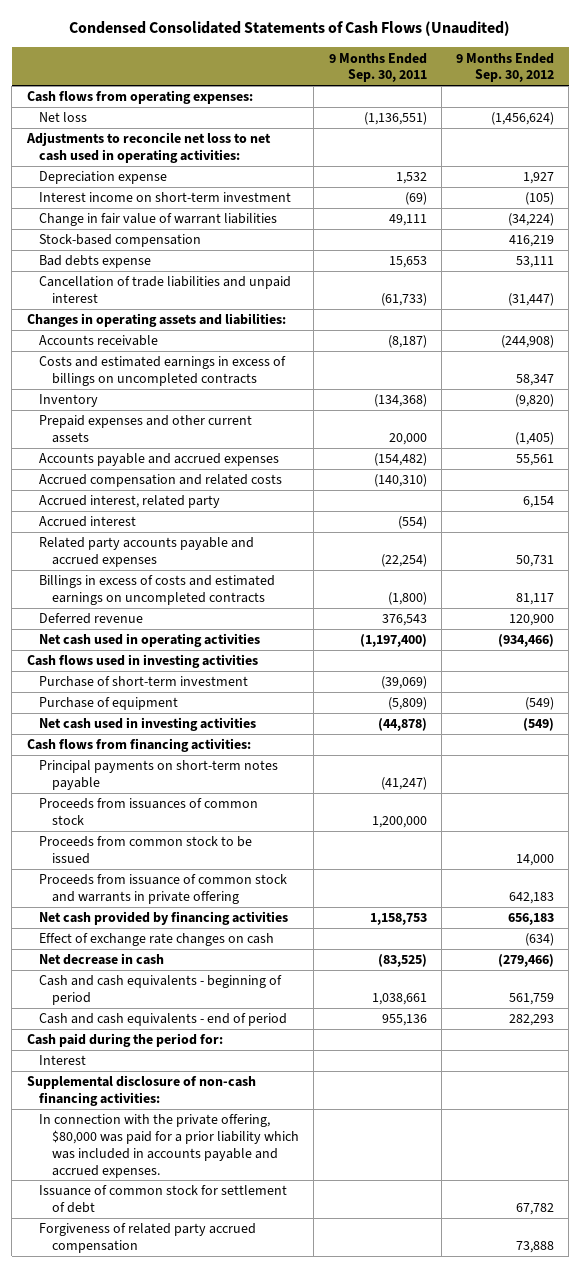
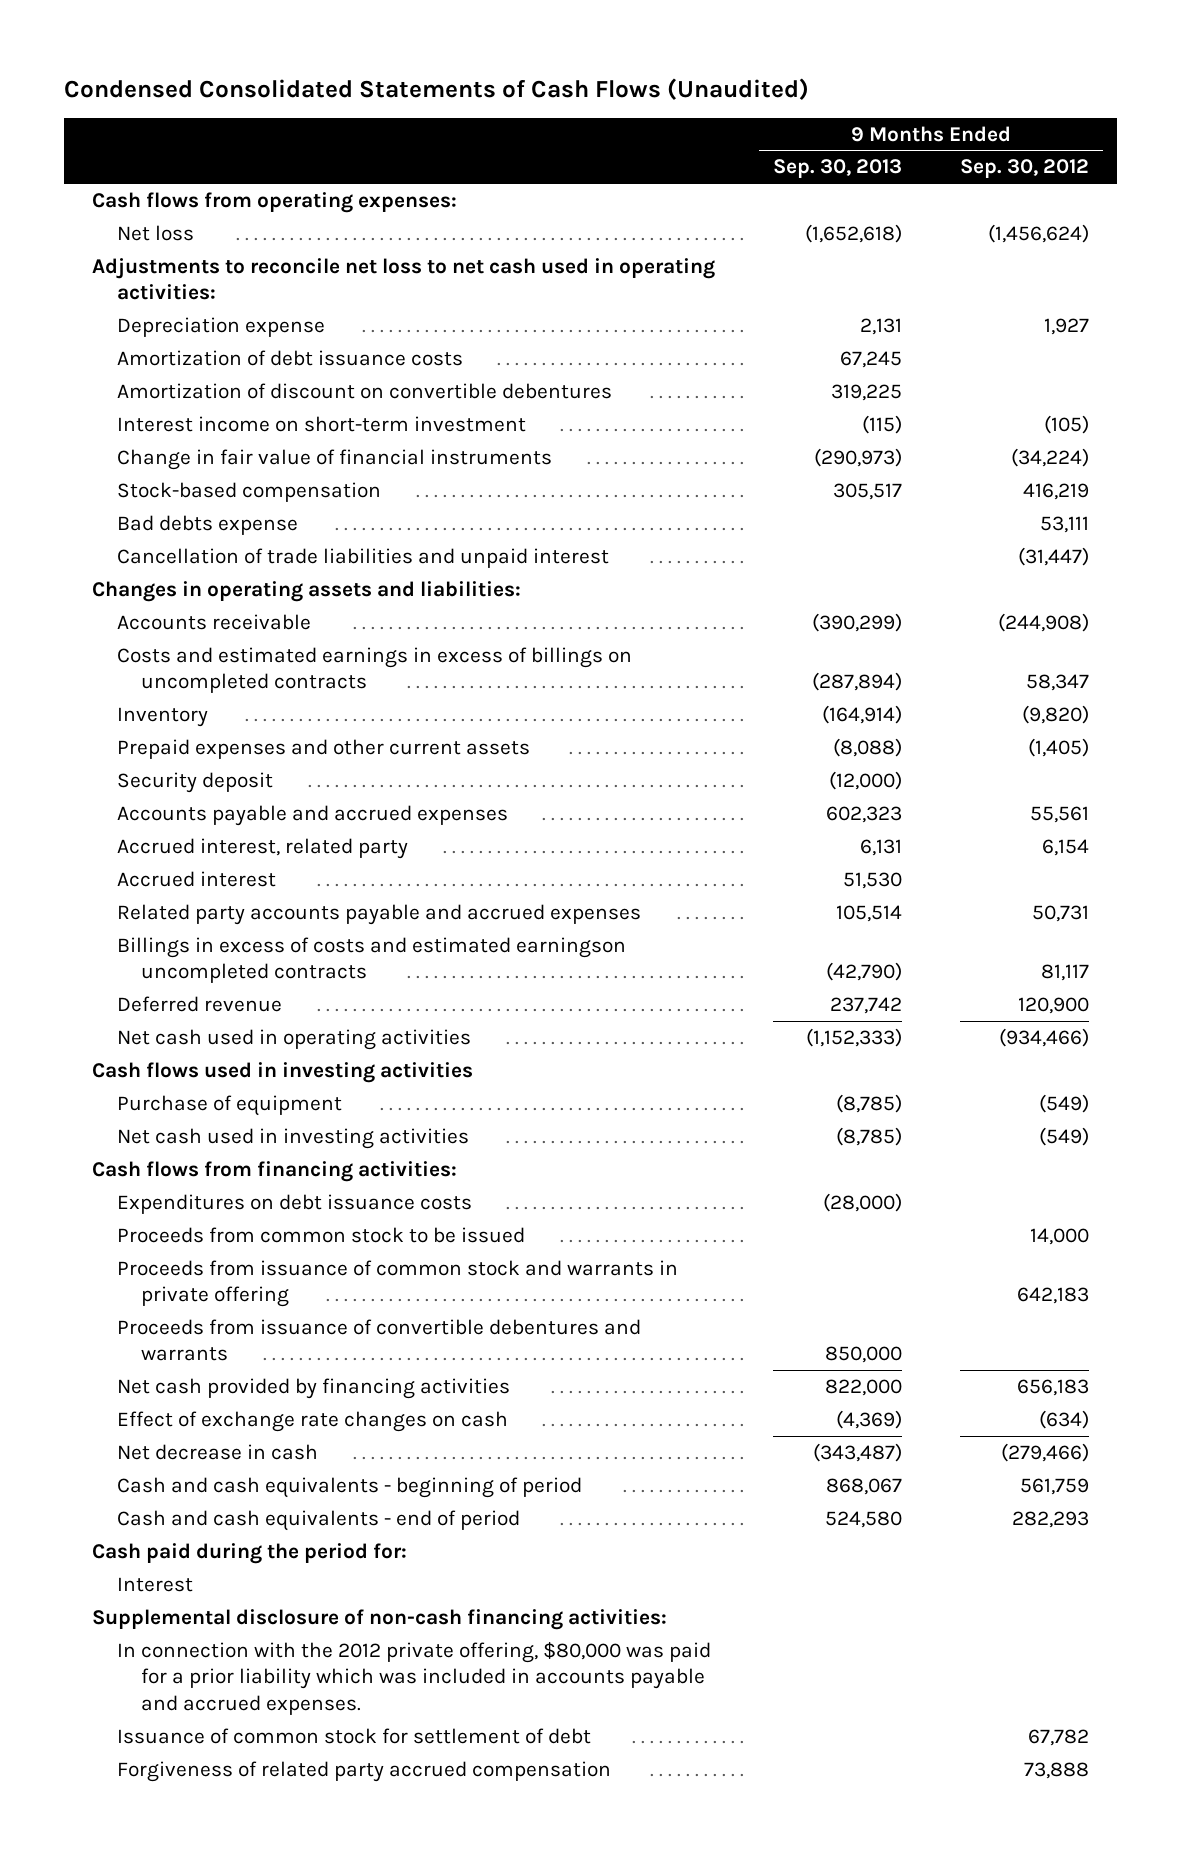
[328,52,427,83] 9 Months Ended Sep. 30, 2011 -> none
none -> [773,159,903,179] Sep. 30, 2013
none -> [116,349,463,366] Amortization of debt issuance costs
none -> [116,382,612,399] Amortization of discount on convertible debentures
[39,213,278,227] Change in fair value of warrant liabilities -> [116,448,552,470] Change in fair value of financial instruments
none -> [116,771,273,793] Security deposit
[39,474,283,488] Accrued compensation and related costs -> none
[39,575,276,605] Billings in excess of costs and estimated earnings on uncompleted contracts -> [116,936,626,984] Billings in excess of costs and estimated earningson uncompleted contracts
[39,676,249,688] Purchase of short-term investment -> none
[39,760,279,790] Principal payments on short-term notes payable -> none
[39,798,259,825] Proceeds from issuances of common stock -> none
none -> [116,1193,472,1214] Expenditures on debt issuance costs
none -> [116,1318,641,1362] Proceeds from issuance of convertible debentures and warrants
[39,1114,300,1178] In connection with the private offering, $80,000 was paid for a prior liability which was included in accounts payable and accrued expenses. -> [116,1641,711,1715] In connection with the 2012 private offering, $80,000 was paid for a prior liability which was included in accounts payable and accrued expenses.

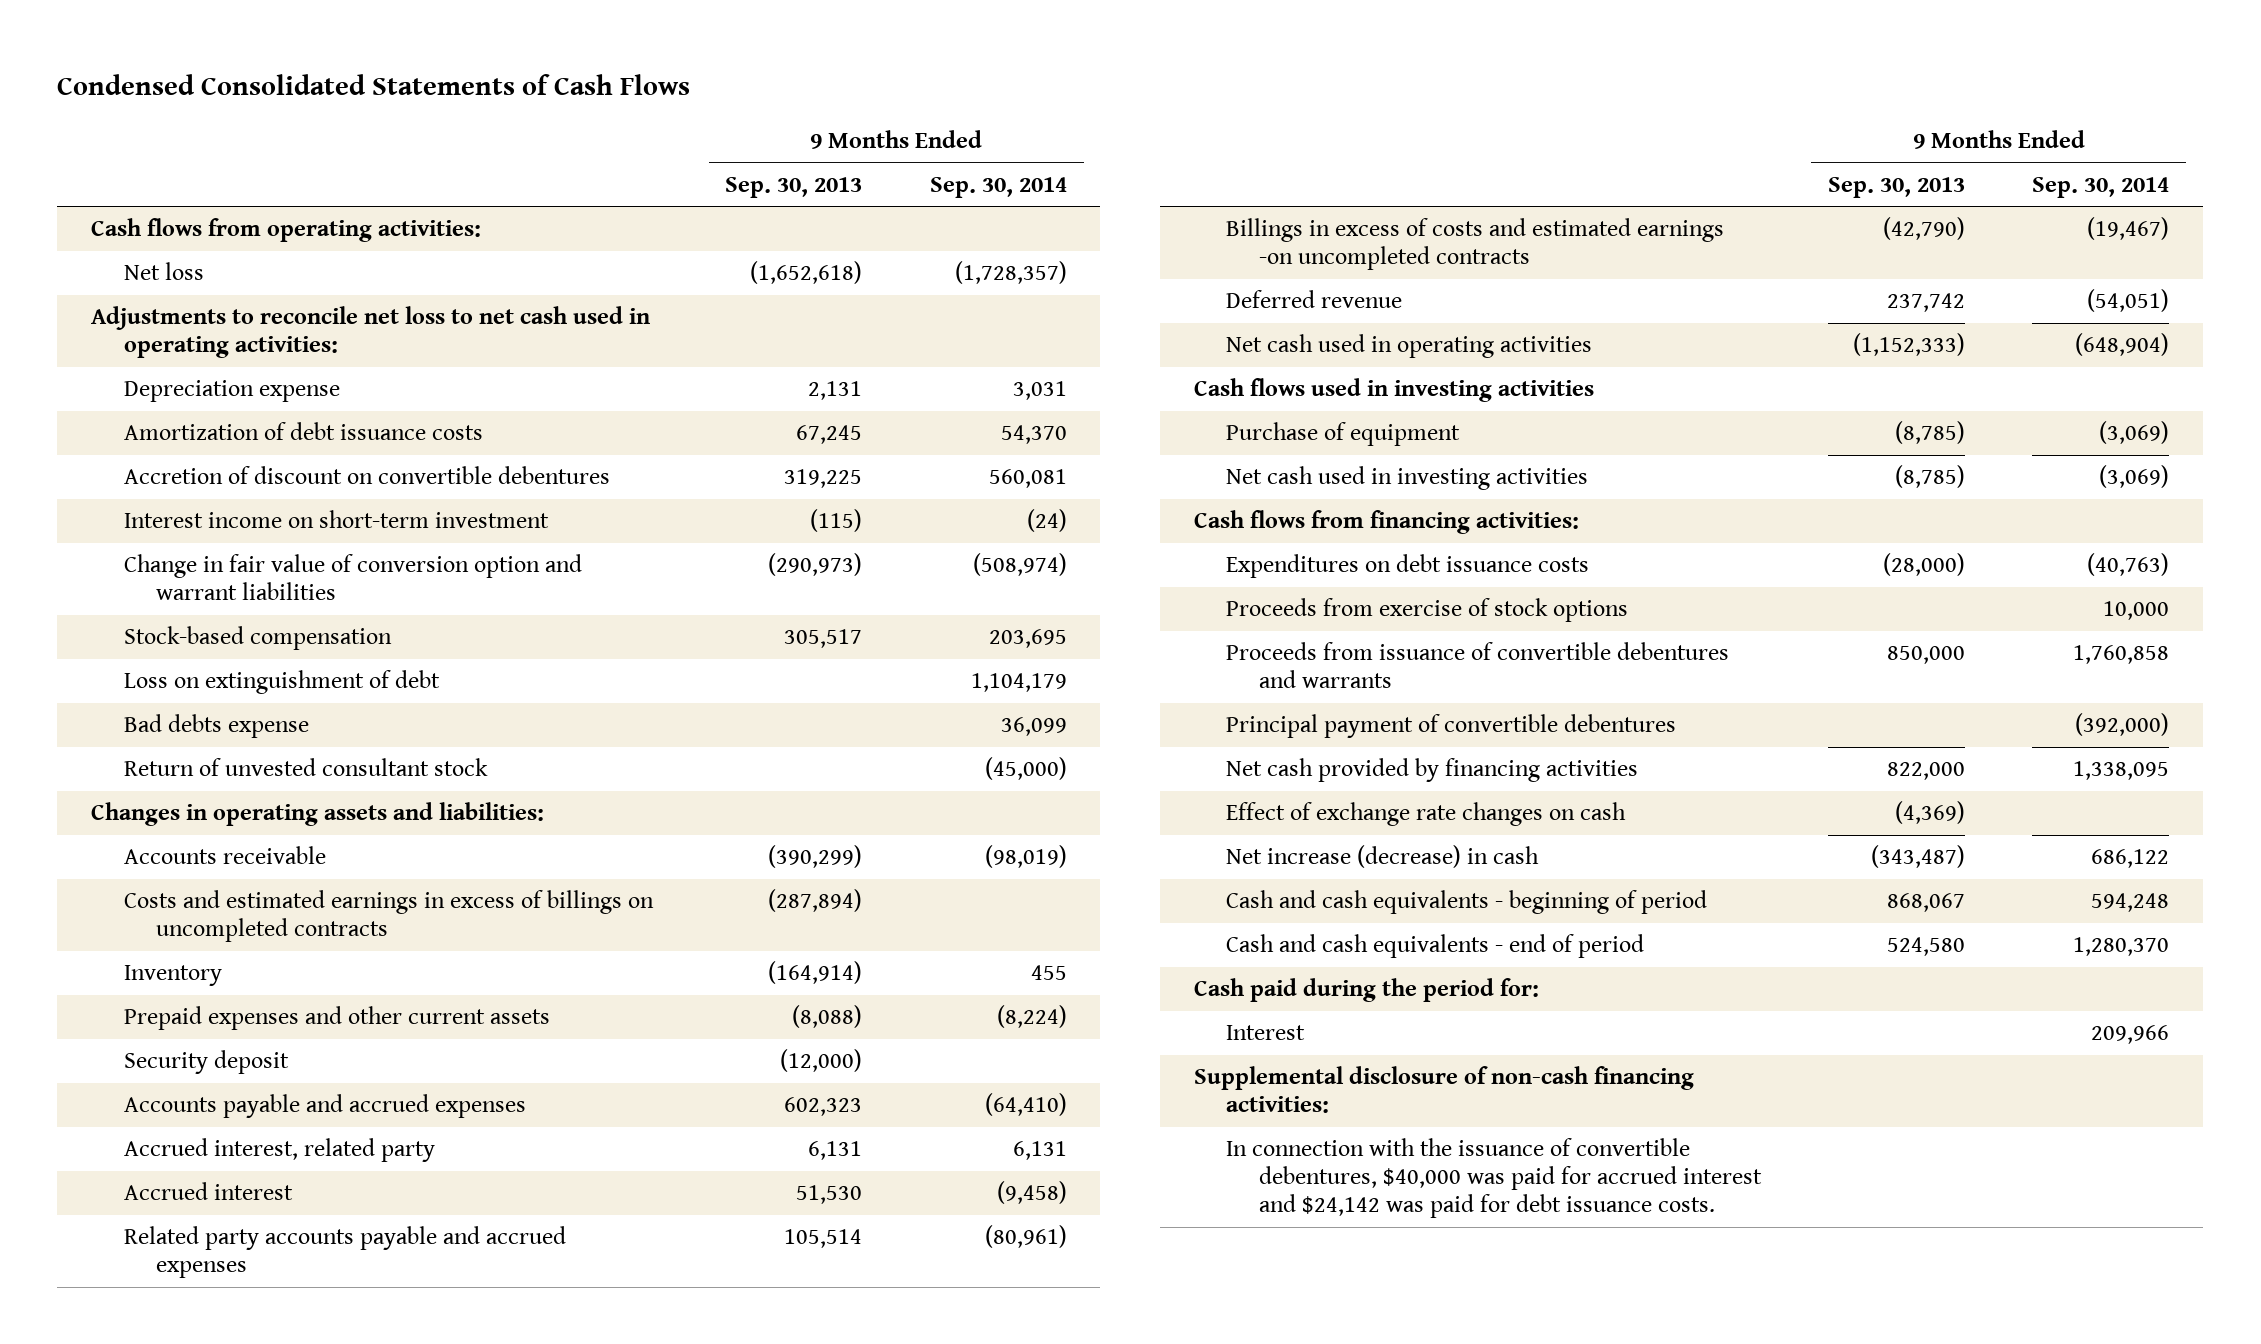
[63,77,809,100] Condensed Consolidated Statements of Cash Flows (Unaudited) -> [57,73,691,95] Condensed Consolidated Statements of Cash Flows
[959,159,1089,179] Sep. 30, 2012 -> none
none -> [929,176,1067,198] Sep. 30, 2014
[92,191,458,213] Cash flows from operating expenses: -> [91,218,482,243] Cash flows from operating activities:
[116,382,612,399] Amortization of discount on convertible debentures -> [123,466,610,485] Accretion of discount on convertible debentures
[116,448,552,470] Change in fair value of financial instruments -> [123,554,582,601] Change in fair value of conversion option and warrant liabilities
none -> [123,670,440,695] Loss on extinguishment of debt
[116,547,609,568] Cancellation of trade liabilities and unpaid interest -> none
none -> [123,758,488,777] Return of unvested consultant stock
[116,936,626,984] Billings in excess of costs and estimated earningson uncompleted contracts -> [1226,218,1725,271] Billings in excess of costs and estimated earnings -on uncompleted contracts
[116,1226,525,1243] Proceeds from common stock to be issued -> none
[116,1259,678,1308] Proceeds from issuance of common stock and warrants in private offering -> none
none -> [1226,598,1629,623] Proceeds from exercise of stock options
none -> [1226,714,1677,739] Principal payment of convertible debentures
[116,1443,318,1460] Net decrease in cash -> [1226,845,1540,869] Net increase (decrease) in cash
[116,1641,711,1715] In connection with the 2012 private offering, $80,000 was paid for a prior liability which was included in accounts payable and accrued expenses. -> none
[116,1727,591,1744] Issuance of common stock for settlement of debt -> none
[116,1760,611,1782] Forgiveness of related party accrued compensation -> none
none -> [1226,1138,1762,1219] In connection with the issuance of convertible debentures, $40,000 was paid for accrued interest and $24,142 was paid for debt issuance costs.

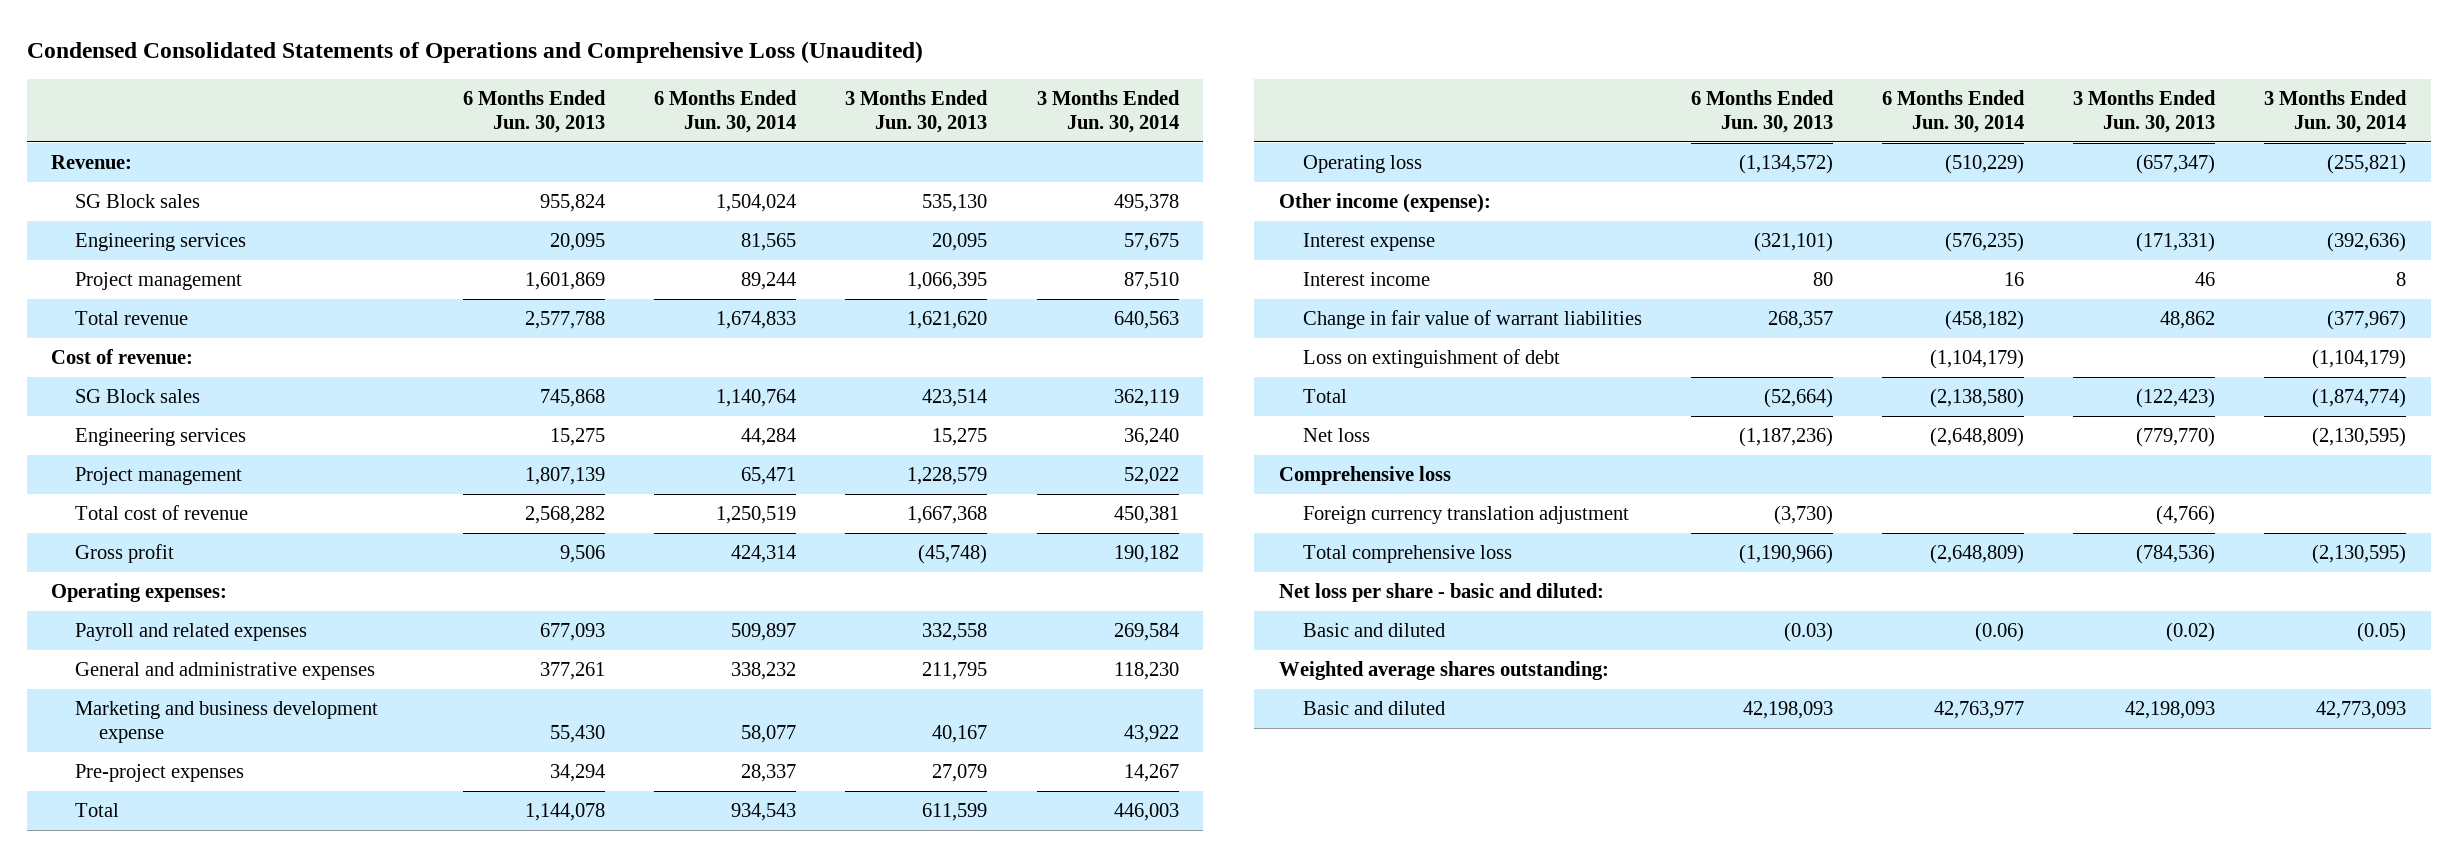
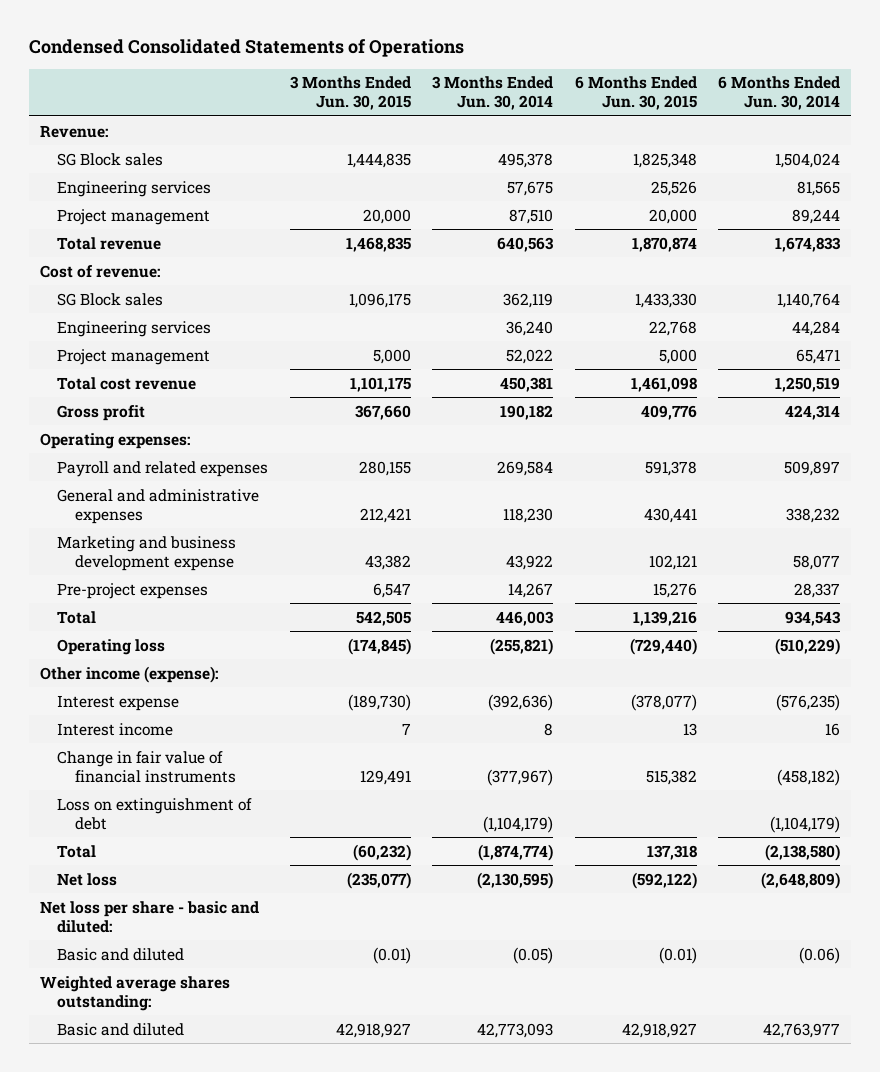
[26,41,923,64] Condensed Consolidated Statements of Operations and Comprehensive Loss (Unaudited) -> [28,39,464,58] Condensed Consolidated Statements of Operations
[463,89,607,133] 6 Months Ended Jun. 30, 2013 -> none
[845,89,989,133] 3 Months Ended Jun. 30, 2013 -> none
none -> [289,76,411,111] 3 Months Ended Jun. 30, 2015
none -> [574,76,697,111] 6 Months Ended Jun. 30, 2015
[75,505,249,521] Total cost of revenue -> [57,376,197,390] Total cost revenue
[1302,310,1642,330] Change in fair value of warrant liabilities -> [57,750,236,783] Change in fair value of financial instruments
[1278,466,1451,486] Comprehensive loss -> none
[1302,506,1629,525] Foreign currency translation adjustment -> none
[1302,545,1512,564] Total comprehensive loss -> none

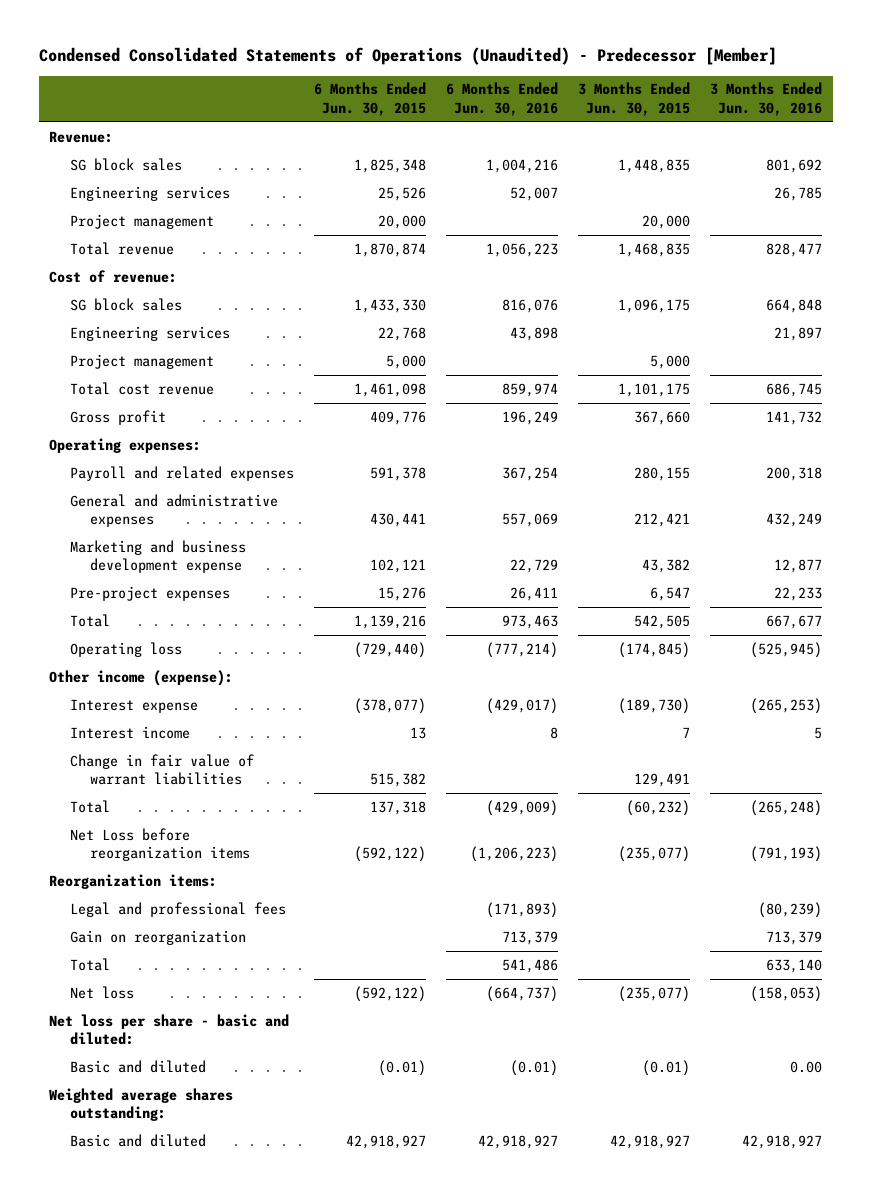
[28,39,464,58] Condensed Consolidated Statements of Operations -> [38,47,777,66] Condensed Consolidated Statements of Operations (Unaudited) - Predecessor [Member]
[432,76,554,111] 3 Months Ended Jun. 30, 2014 -> none
[718,76,841,111] 6 Months Ended Jun. 30, 2014 -> none
none -> [445,82,558,116] 6 Months Ended Jun. 30, 2016
none -> [710,82,823,116] 3 Months Ended Jun. 30, 2016
[57,152,164,166] SG Block sales -> [69,157,182,171] SG block sales
[346,152,411,168] 1,444,835 -> [618,158,691,173] 1,448,835
[57,292,164,306] SG Block sales -> [69,297,182,311] SG block sales
[57,797,253,830] Loss on extinguishment of debt -> none
[57,750,236,783] Change in fair value of financial instruments -> [69,753,254,786] Change in fair value of warrant liabilities
none -> [69,827,251,862] Net Loss before reorganization items
none -> [49,873,218,889] Reorganization items:
none -> [69,901,286,917] Legal and professional fees
none -> [69,929,246,945] Gain on reorganization
none -> [69,957,110,971] Total

